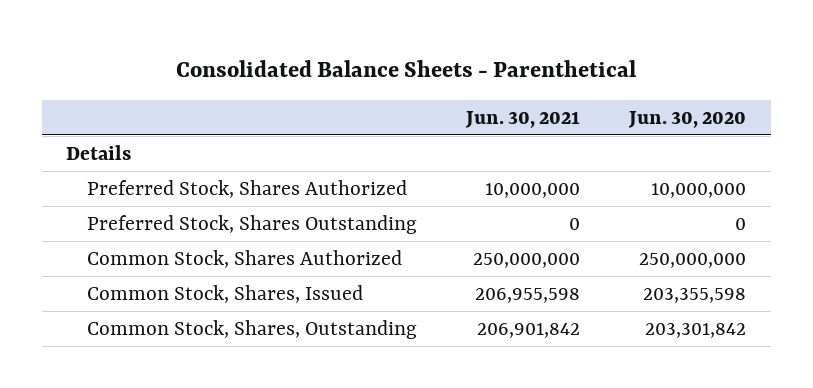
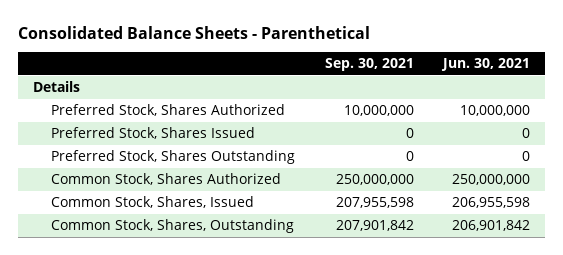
[628,110,747,128] Jun. 30, 2020 -> none
none -> [324,58,414,72] Sep. 30, 2021
none -> [51,127,256,140] Preferred Stock, Shares Issued

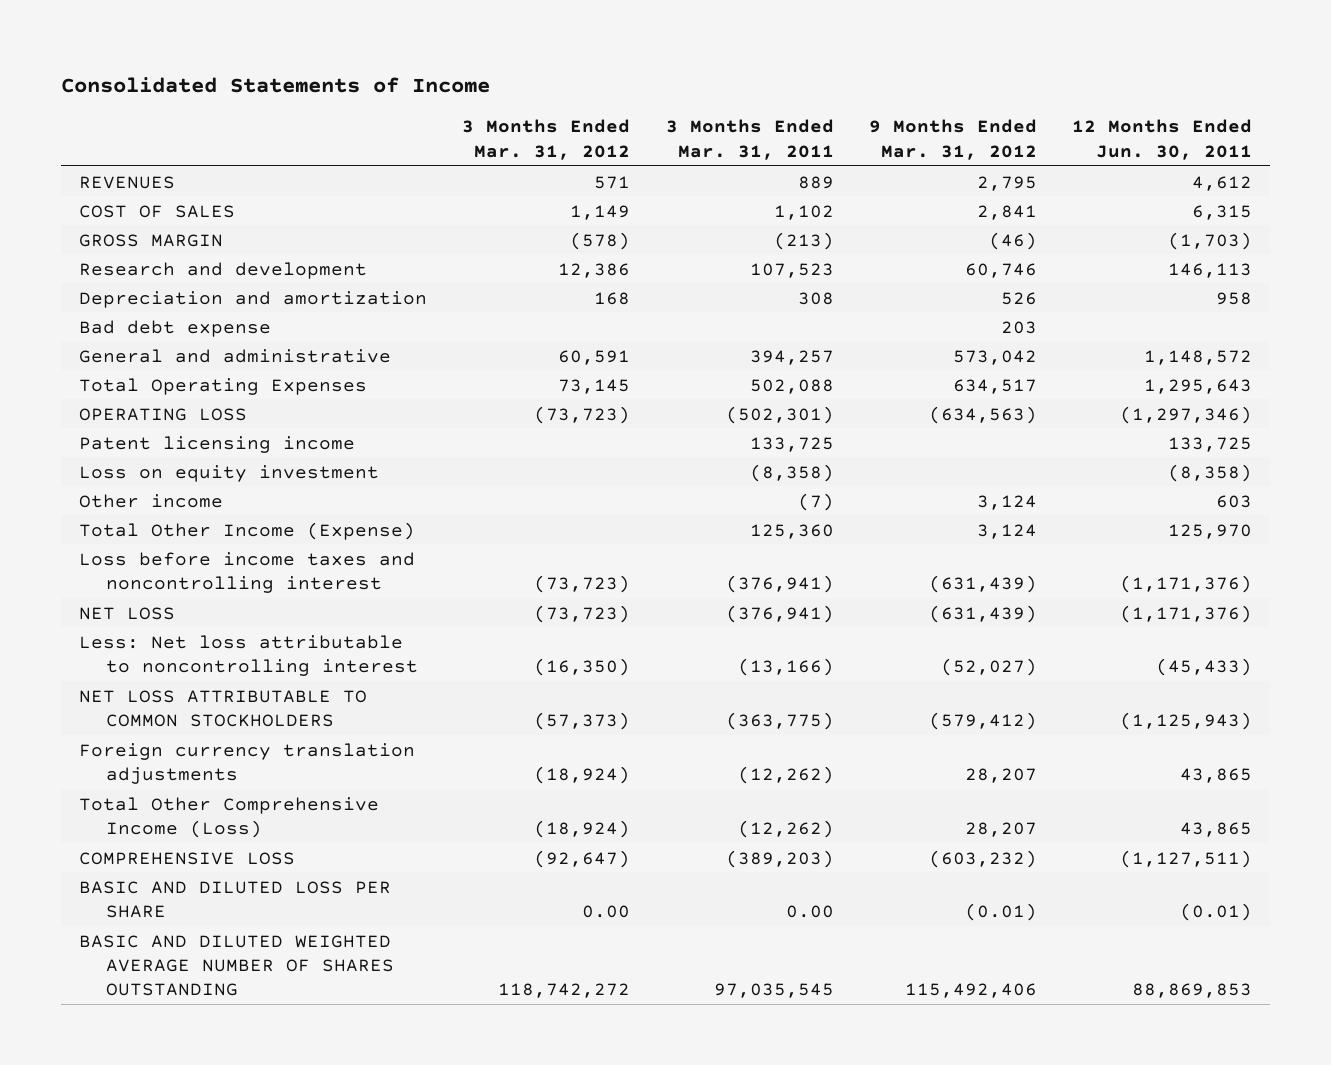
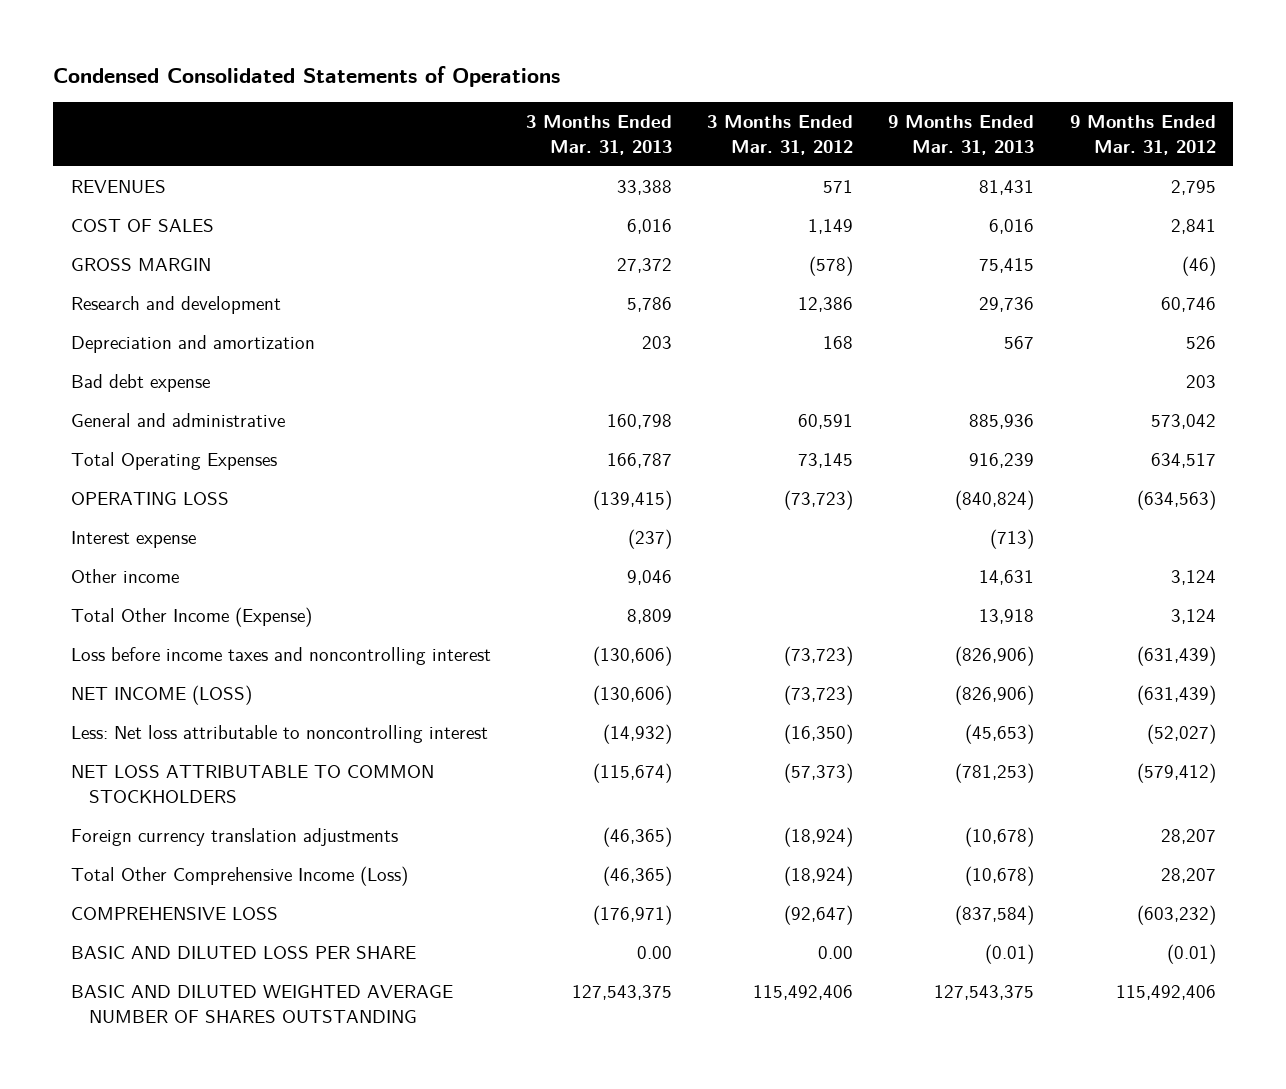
[61,76,491,93] Consolidated Statements of Income -> [53,65,561,87] Condensed Consolidated Statements of Operations
[665,119,834,160] 3 Months Ended Mar. 31, 2011 -> none
[1072,119,1253,160] 12 Months Ended Jun. 30, 2011 -> none
none -> [525,115,672,155] 3 Months Ended Mar. 31, 2013
none -> [888,115,1035,155] 9 Months Ended Mar. 31, 2013
[79,435,356,453] Patent licensing income -> none
[79,464,380,482] Loss on equity investment -> none
none -> [70,531,196,549] Interest expense
[79,606,176,620] NET LOSS -> [70,685,252,706] NET INCOME (LOSS)
[498,983,631,999] 118,742,272 -> [753,985,854,1001] 115,492,406

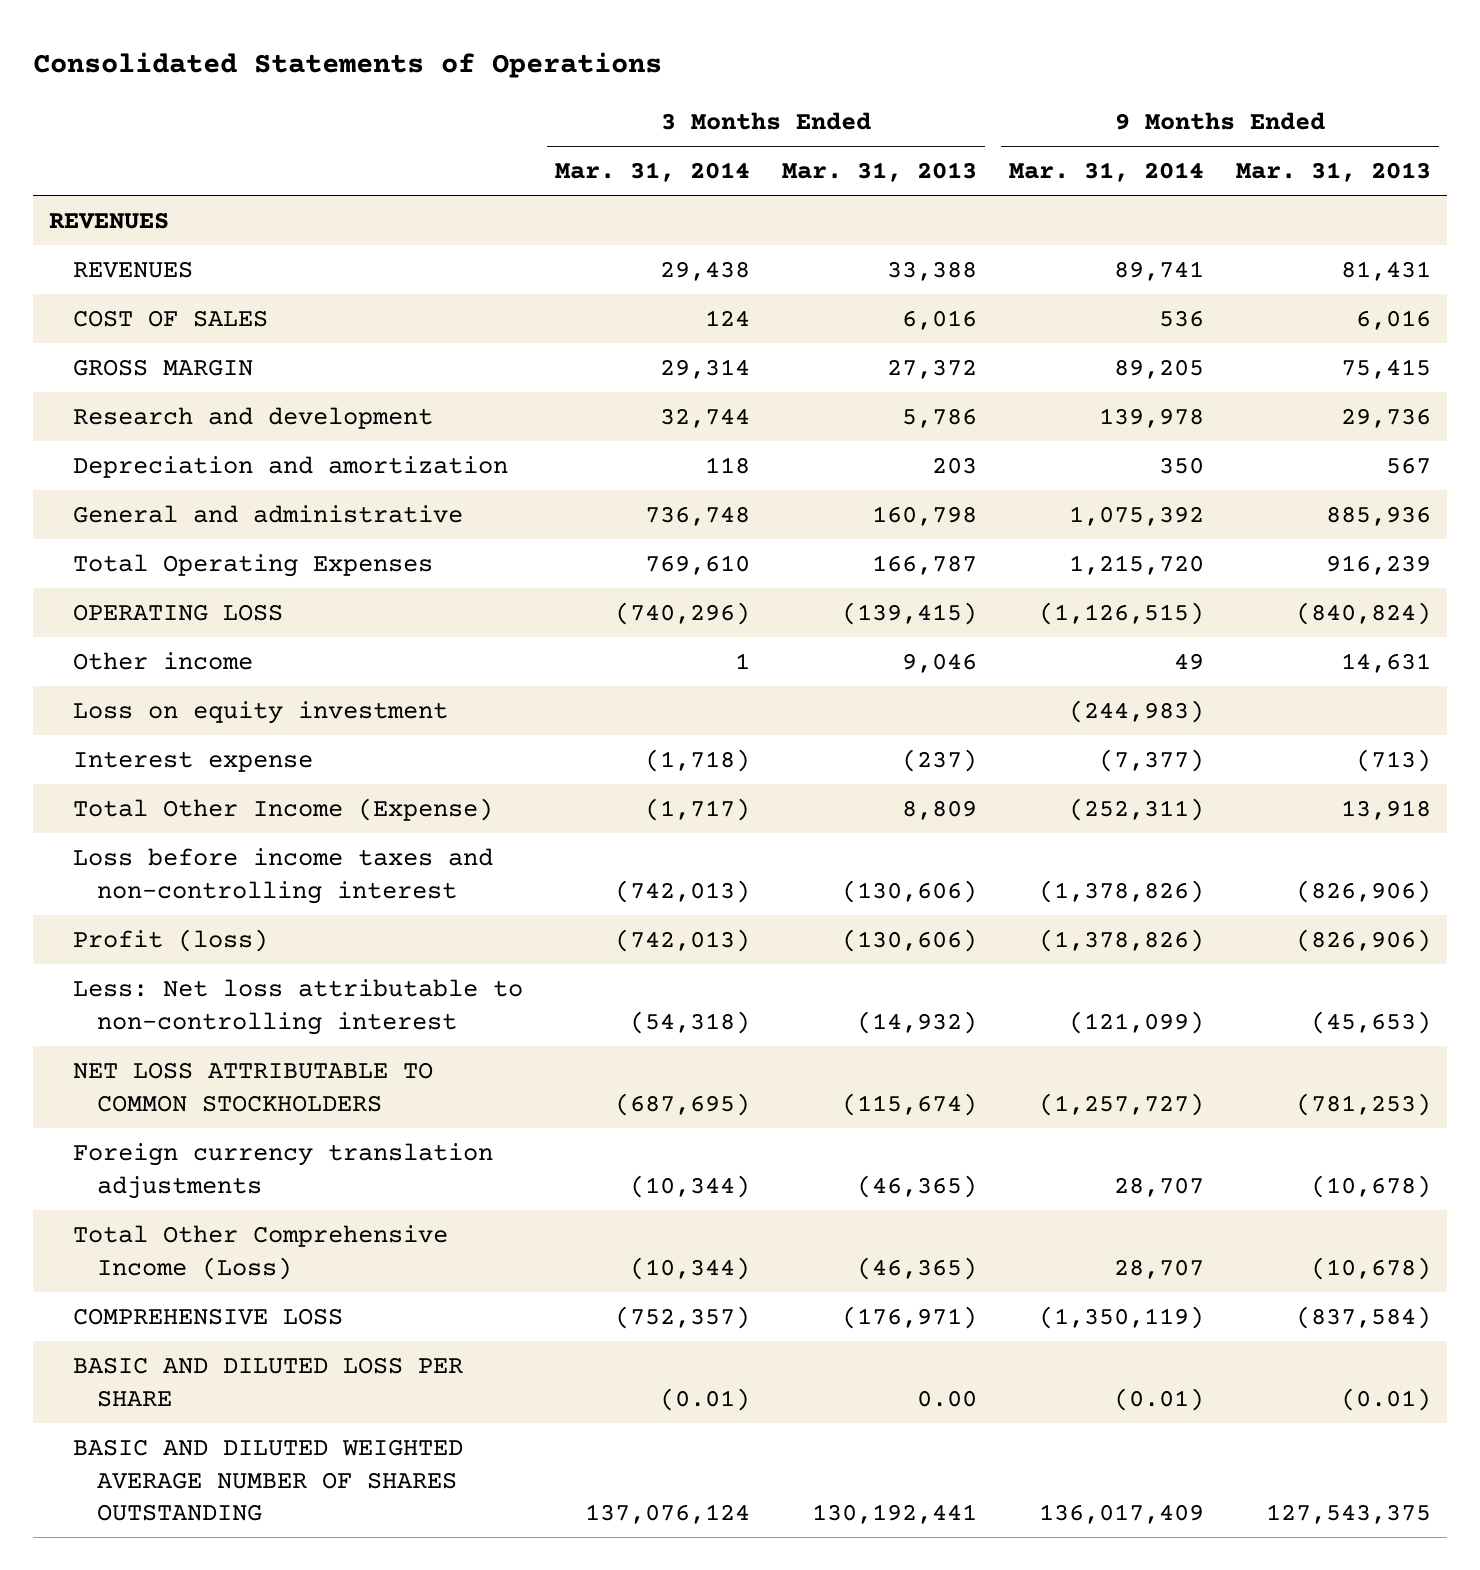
[53,65,561,87] Condensed Consolidated Statements of Operations -> [32,52,662,79] Consolidated Statements of Operations
[707,115,854,155] 3 Months Ended Mar. 31, 2012 -> none
[1069,115,1216,155] 9 Months Ended Mar. 31, 2012 -> none
none -> [554,162,750,183] Mar. 31, 2014
none -> [1008,162,1204,183] Mar. 31, 2014
none -> [48,211,169,229] REVENUES
[70,374,210,393] Bad debt expense -> none
none -> [73,700,449,724] Loss on equity investment
[70,531,196,549] Interest expense -> [73,750,314,772] Interest expense
[70,647,491,666] Loss before income taxes and noncontrolling interest -> [73,847,494,904] Loss before income taxes and non-controlling interest
[70,685,252,706] NET INCOME (LOSS) -> [73,928,269,952] Profit (loss)
[70,725,488,744] Less: Net loss attributable to noncontrolling interest -> [73,978,524,1035] Less: Net loss attributable to non-controlling interest
[571,985,672,1001] 127,543,375 -> [811,1504,977,1525] 130,192,441

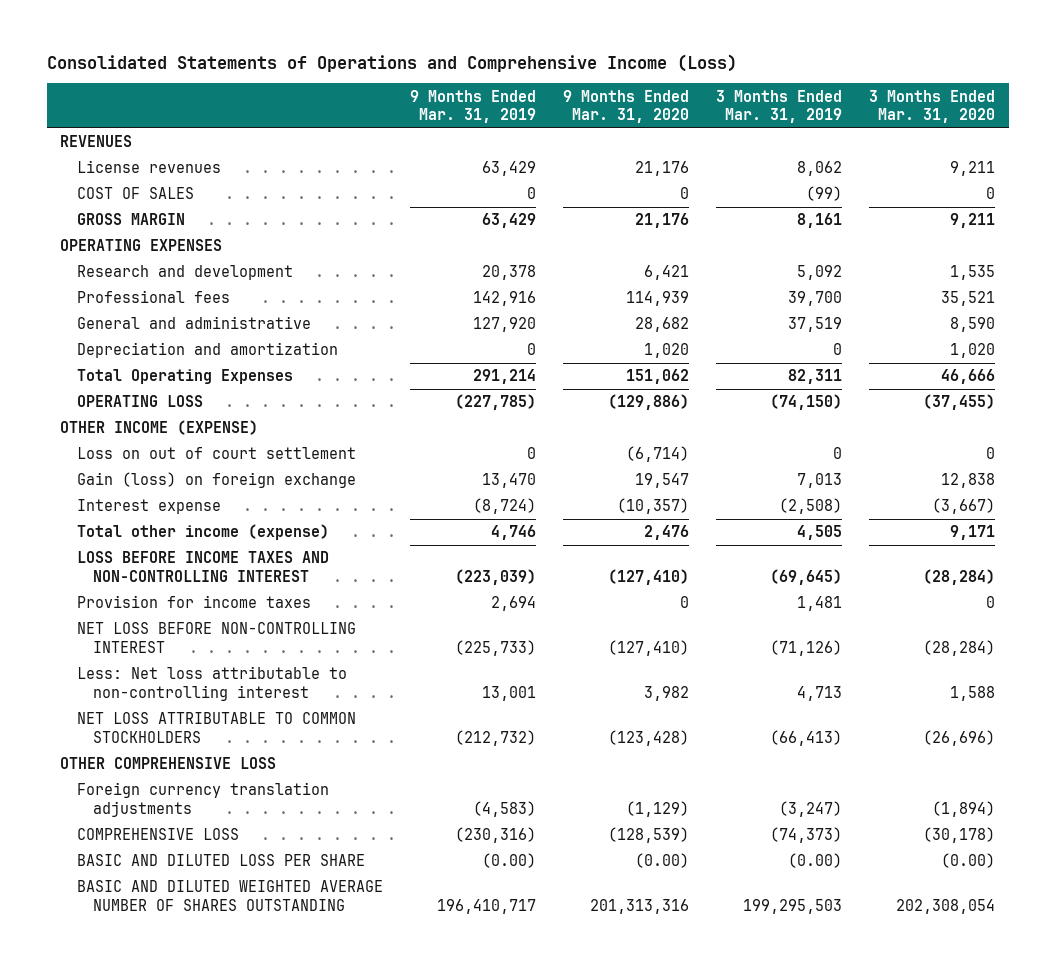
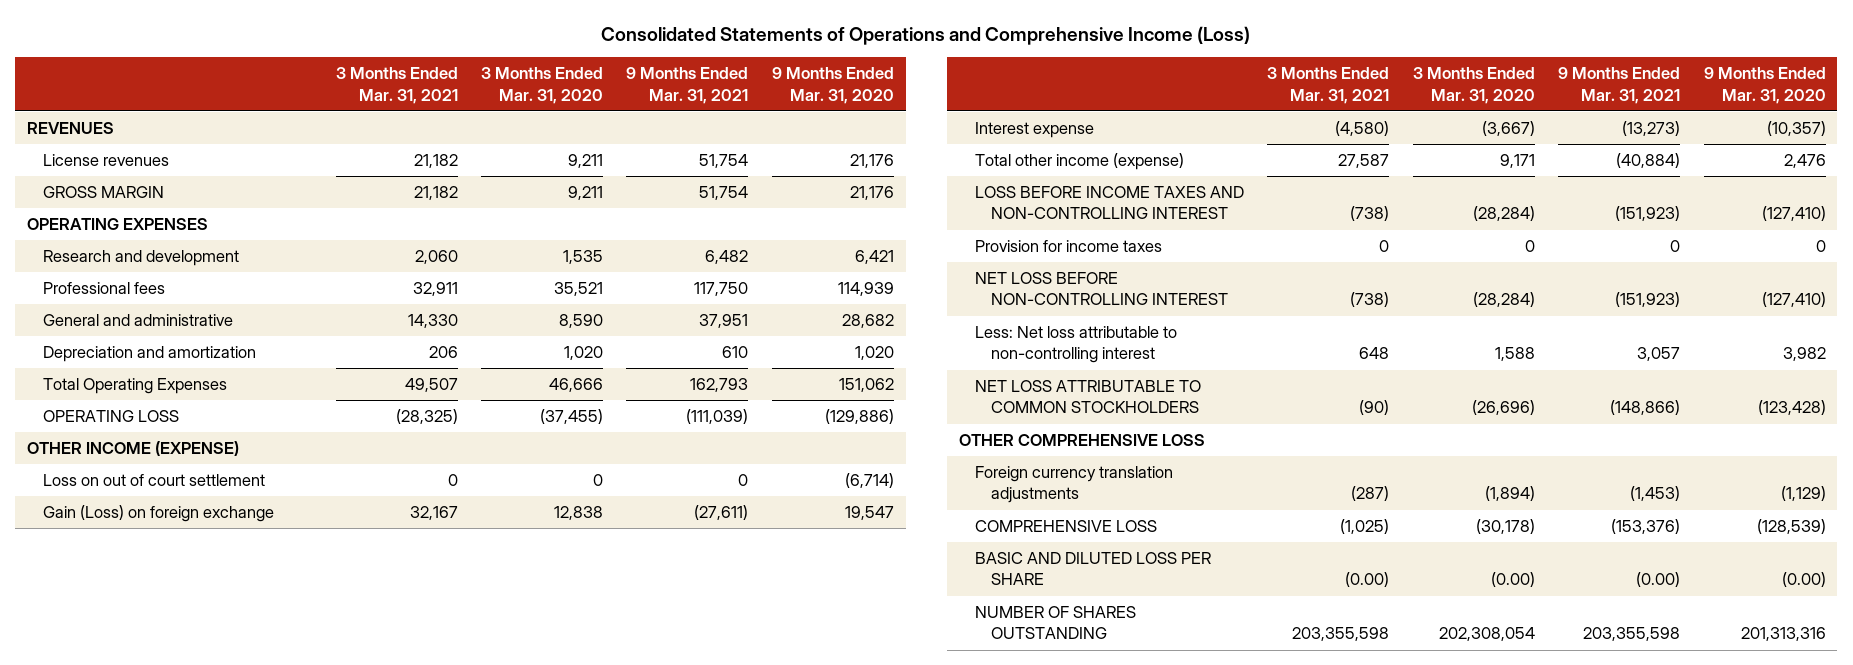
[409,89,536,123] 9 Months Ended Mar. 31, 2019 -> none
[716,89,843,123] 3 Months Ended Mar. 31, 2019 -> none
none -> [335,67,458,104] 3 Months Ended Mar. 31, 2021
none -> [626,67,749,104] 9 Months Ended Mar. 31, 2021
[76,187,194,200] COST OF SALES -> none
[76,472,356,489] Gain (loss) on foreign exchange -> [43,505,275,523] Gain (Loss) on foreign exchange
[76,880,383,911] BASIC AND DILUTED WEIGHTED AVERAGE NUMBER OF SHARES OUTSTANDING -> [974,606,1136,640] NUMBER OF SHARES OUTSTANDING

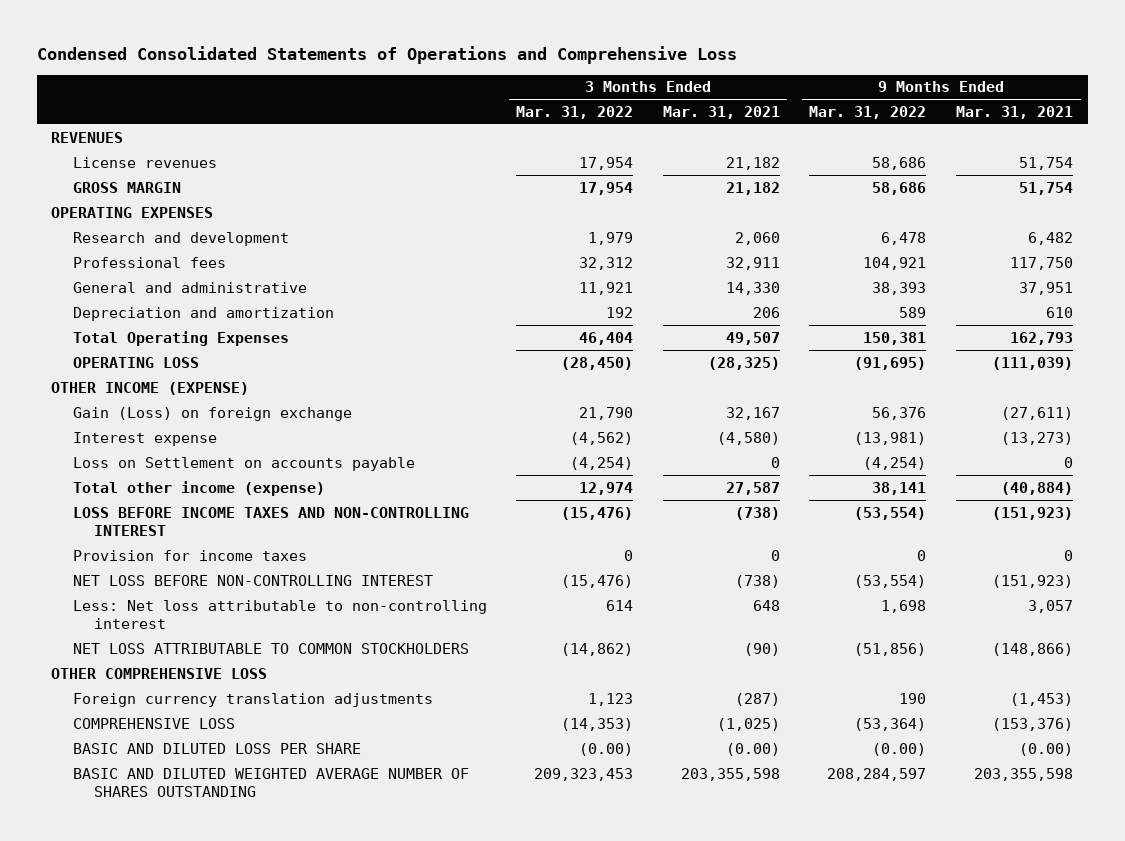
[601,25,1251,45] Consolidated Statements of Operations and Comprehensive Income (Loss) -> [36,45,737,64] Condensed Consolidated Statements of Operations and Comprehensive Loss
[480,67,603,104] 3 Months Ended Mar. 31, 2020 -> none
[771,67,894,104] 9 Months Ended Mar. 31, 2020 -> none
none -> [516,105,634,119] Mar. 31, 2022
none -> [809,105,927,119] Mar. 31, 2022
[43,474,266,487] Loss on out of court settlement -> none
none -> [72,456,415,471] Loss on Settlement on accounts payable
[974,606,1136,640] NUMBER OF SHARES OUTSTANDING -> [72,767,469,797] BASIC AND DILUTED WEIGHTED AVERAGE NUMBER OF SHARES OUTSTANDING

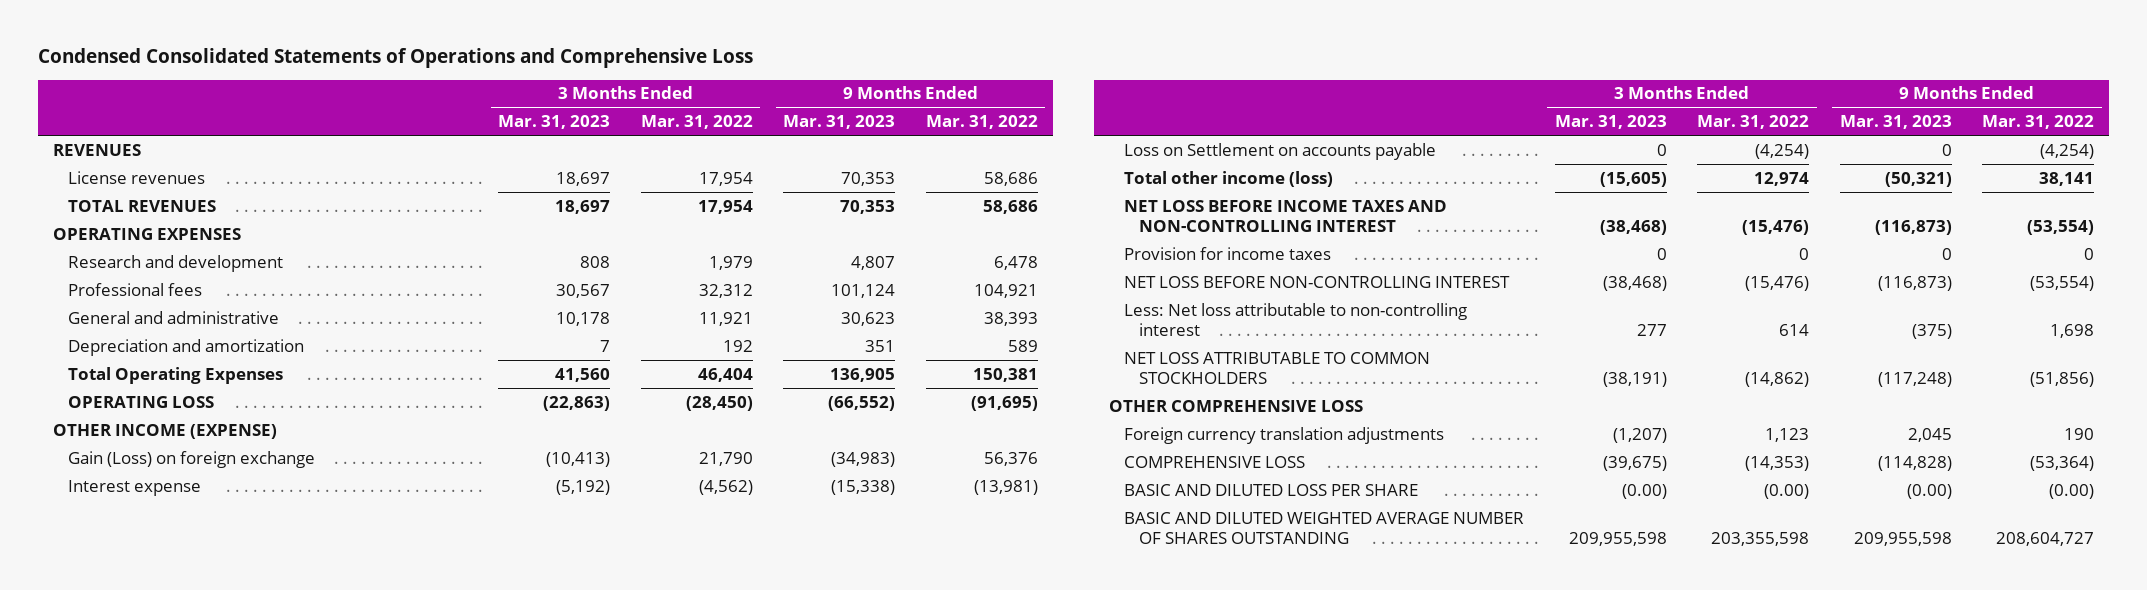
[662,105,780,119] Mar. 31, 2021 -> none
[956,105,1074,119] Mar. 31, 2021 -> none
none -> [498,115,611,130] Mar. 31, 2023
none -> [783,115,896,130] Mar. 31, 2023
[72,181,181,193] GROSS MARGIN -> [67,199,216,212] TOTAL REVENUES
[72,480,325,496] Total other income (expense) -> [1124,170,1334,187] Total other income (loss)
[72,506,469,536] LOSS BEFORE INCOME TAXES AND NON-CONTROLLING INTEREST -> [1124,199,1448,232] NET LOSS BEFORE INCOME TAXES AND NON-CONTROLLING INTEREST
[534,767,634,781] 209,323,453 -> [1711,531,1810,546] 203,355,598
[827,767,927,781] 208,284,597 -> [1996,531,2095,546] 208,604,727

